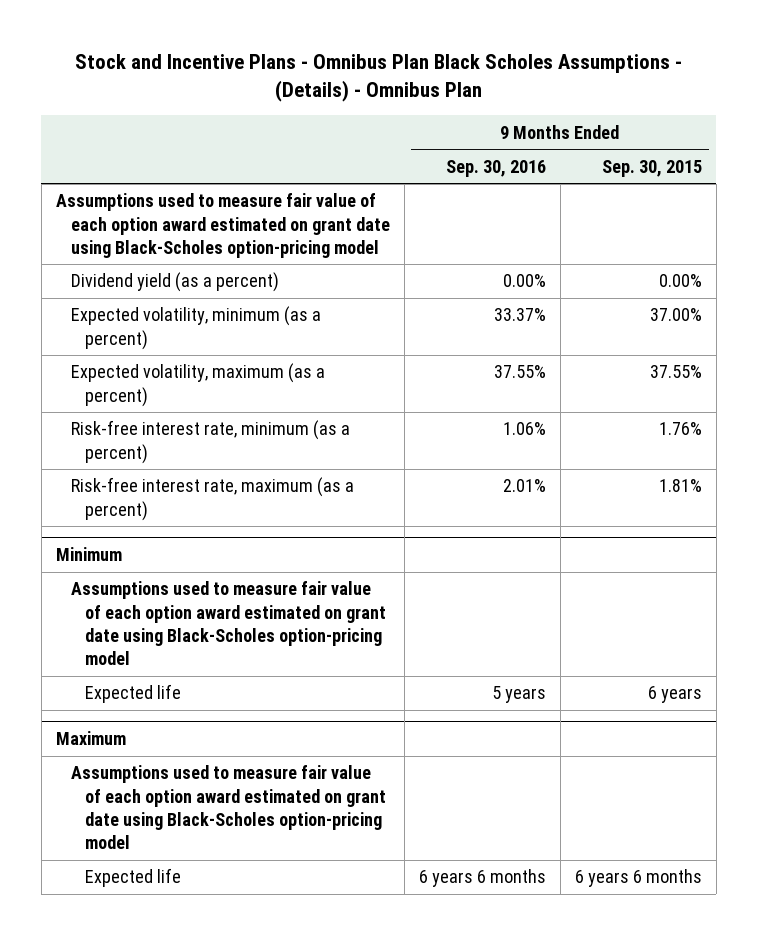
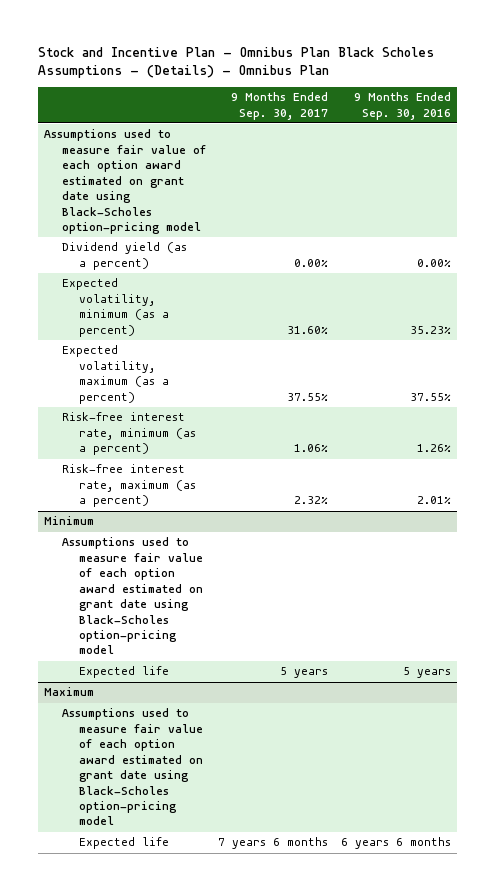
[74,54,682,103] Stock and Incentive Plans - Omnibus Plan Black Scholes Assumptions - (Details) - Omnibus Plan -> [38,46,435,79] Stock and Incentive Plan - Omnibus Plan Black Scholes Assumptions - (Details) - Omnibus Plan
[601,159,702,177] Sep. 30, 2015 -> none
none -> [231,92,329,120] 9 Months Ended Sep. 30, 2017
[493,308,546,322] 33.37% -> [409,325,451,334] 35.23%
[502,422,546,436] 1.06% -> [416,444,451,453] 1.26%

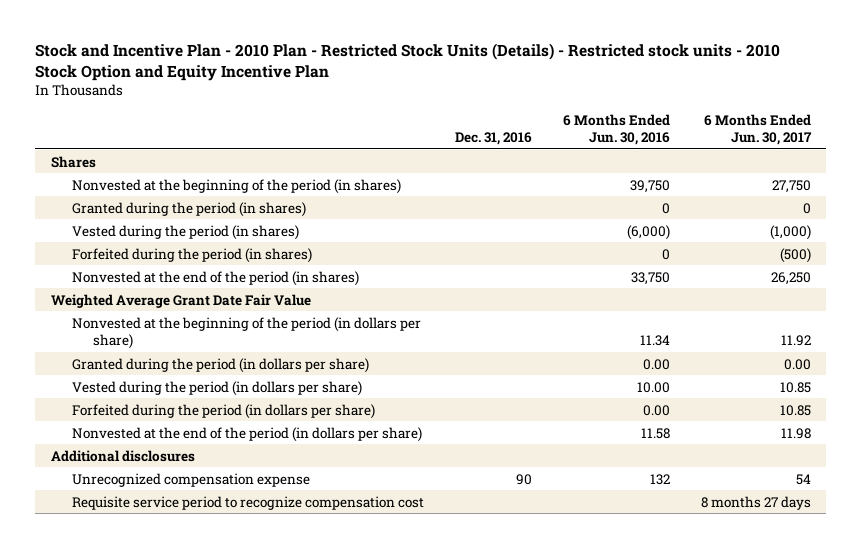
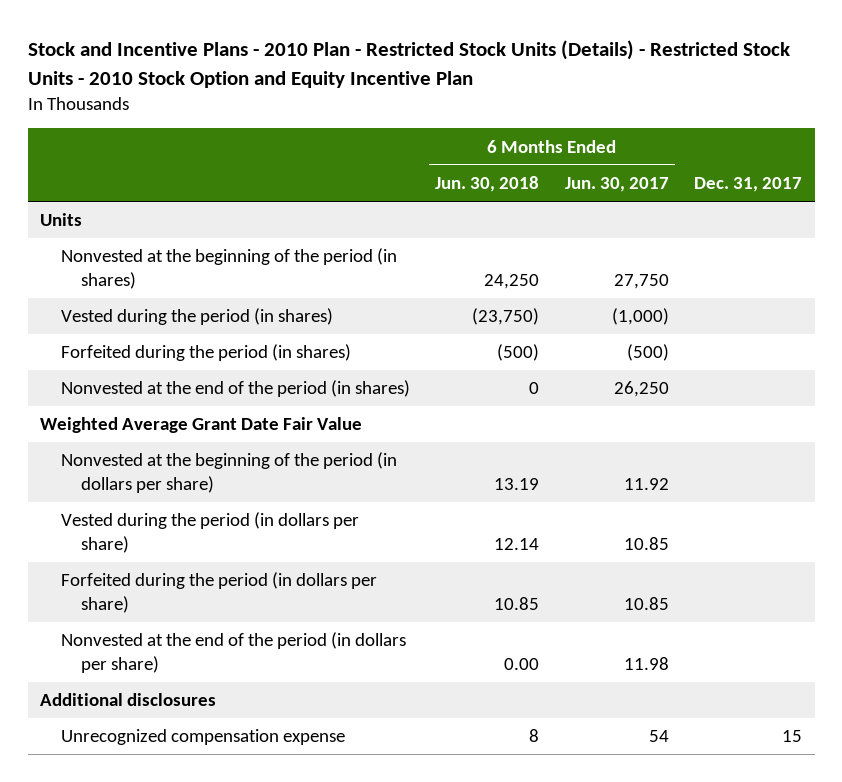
[35,43,781,81] Stock and Incentive Plan - 2010 Plan - Restricted Stock Units (Details) - Restricted stock units - 2010 Stock Option and Equity Incentive Plan -> [27,40,790,89] Stock and Incentive Plans - 2010 Plan - Restricted Stock Units (Details) - Restricted Stock Units - 2010 Stock Option and Equity Incentive Plan
[454,132,532,146] Dec. 31, 2016 -> none
[562,113,670,146] 6 Months Ended Jun. 30, 2016 -> none
none -> [435,175,540,192] Jun. 30, 2018
none -> [693,176,802,192] Dec. 31, 2017
[50,155,96,168] Shares -> [40,213,83,227] Units
[71,201,306,217] Granted during the period (in shares) -> none
[71,357,369,373] Granted during the period (in dollars per share) -> none
[71,495,424,510] Requisite service period to recognize compensation cost -> none

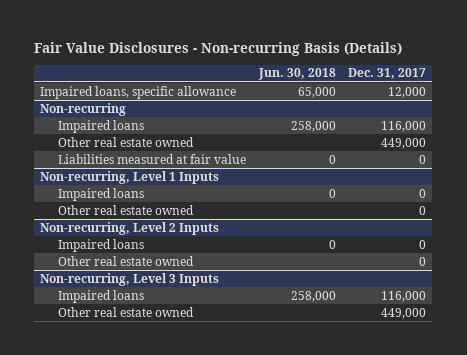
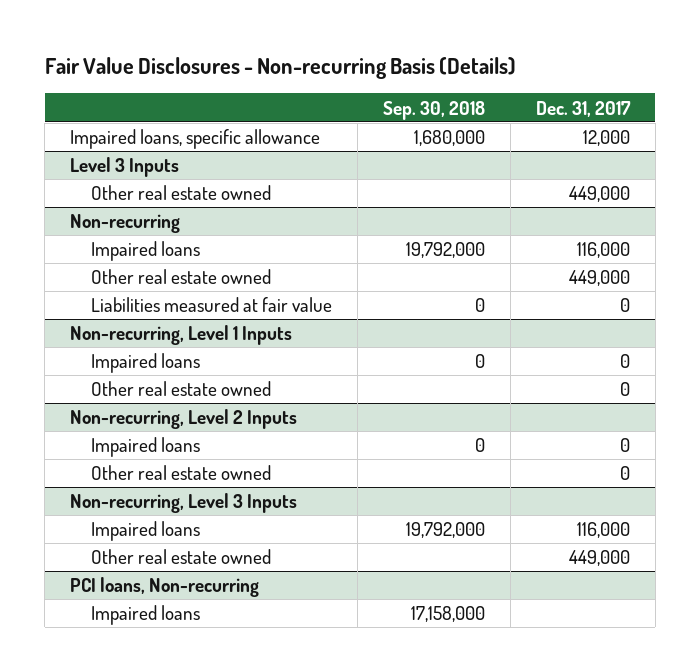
[257,68,336,81] Jun. 30, 2018 -> none
none -> [382,100,485,120] Sep. 30, 2018
none -> [70,157,180,178] Level 3 Inputs
none -> [91,185,272,201] Other real estate owned
none -> [70,577,260,598] PCI loans, Non-recurring
none -> [91,605,201,626] Impaired loans

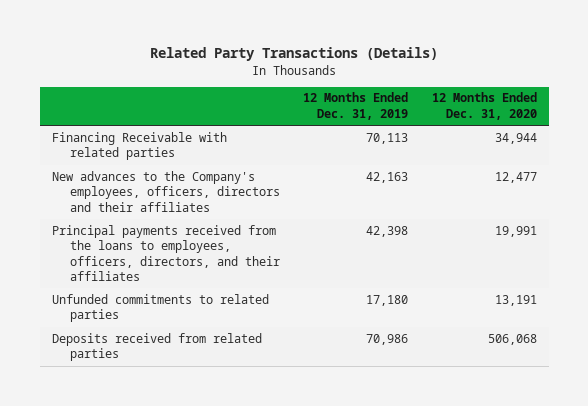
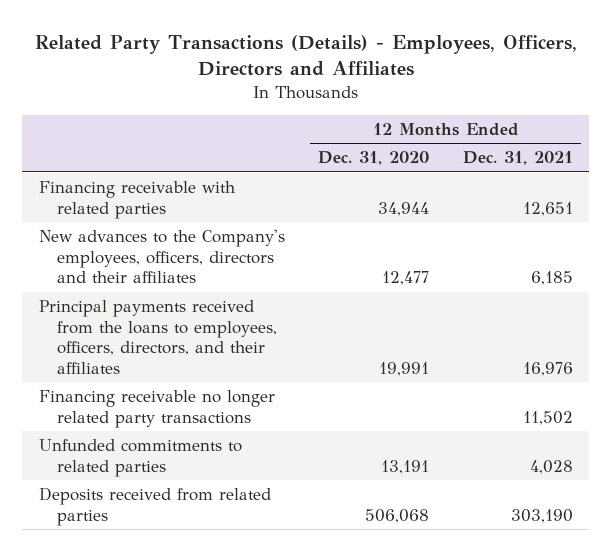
[150,47,439,62] Related Party Transactions (Details) -> [34,34,577,76] Related Party Transactions (Details) - Employees, Officers, Directors and Affiliates
[303,92,409,120] 12 Months Ended Dec. 31, 2019 -> none
none -> [462,151,573,166] Dec. 31, 2021
[51,131,227,161] Financing Receivable with related parties -> [39,181,236,219] Financing receivable with related parties
none -> [39,390,276,428] Financing receivable no longer related party transactions

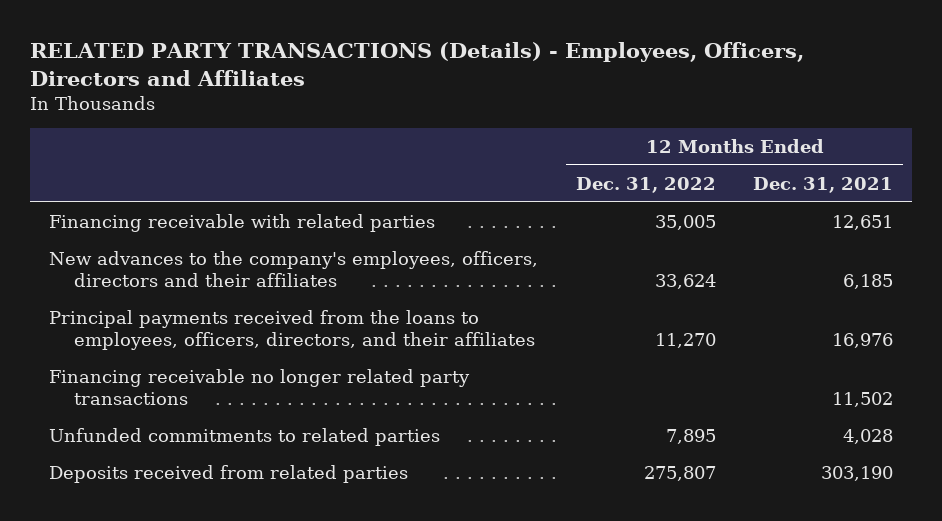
[34,34,577,76] Related Party Transactions (Details) - Employees, Officers, Directors and Affiliates -> [30,41,805,86] RELATED PARTY TRANSACTIONS (Details) - Employees, Officers, Directors and Affiliates
[318,151,430,166] Dec. 31, 2020 -> none
none -> [575,176,716,193] Dec. 31, 2022
[39,229,286,284] New advances to the Company's employees, officers, directors and their affiliates -> [48,250,538,288] New advances to the company's employees, officers, directors and their affiliates

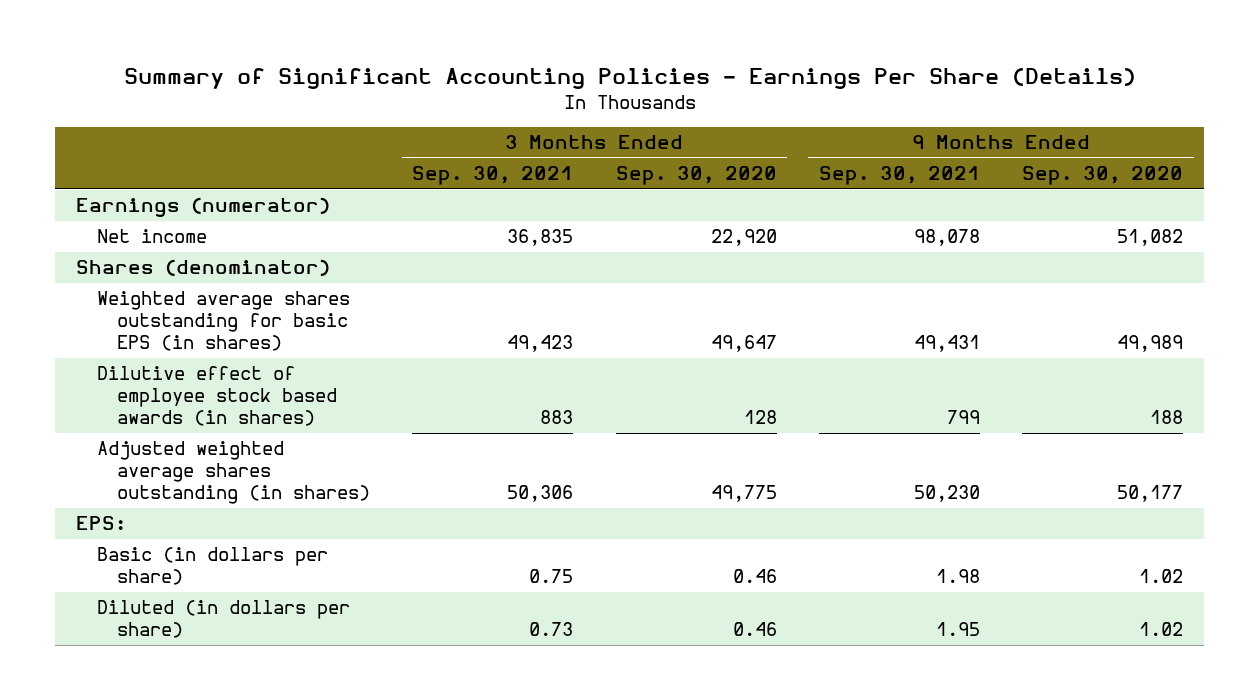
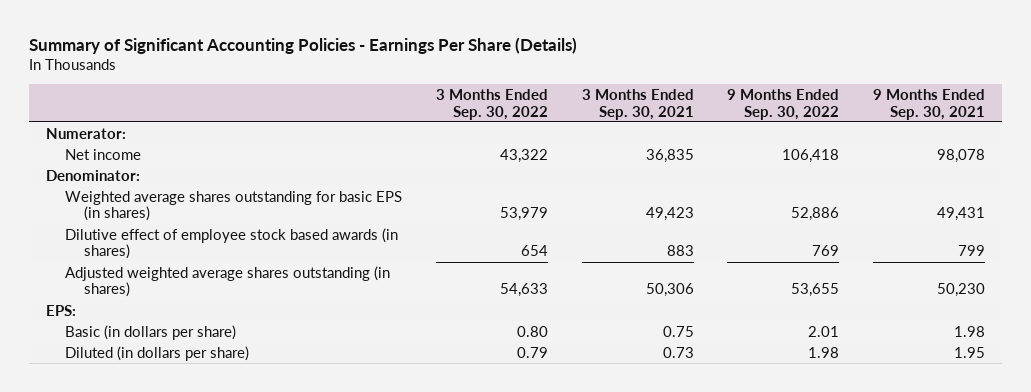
[615,166,777,186] Sep. 30, 2020 -> none
[1022,166,1184,186] Sep. 30, 2020 -> none
none -> [435,89,548,120] 3 Months Ended Sep. 30, 2022
none -> [727,89,840,120] 9 Months Ended Sep. 30, 2022
[76,197,331,218] Earnings (numerator) -> [45,127,126,139] Numerator:
[76,259,331,277] Shares (denominator) -> [45,169,140,181] Denominator:

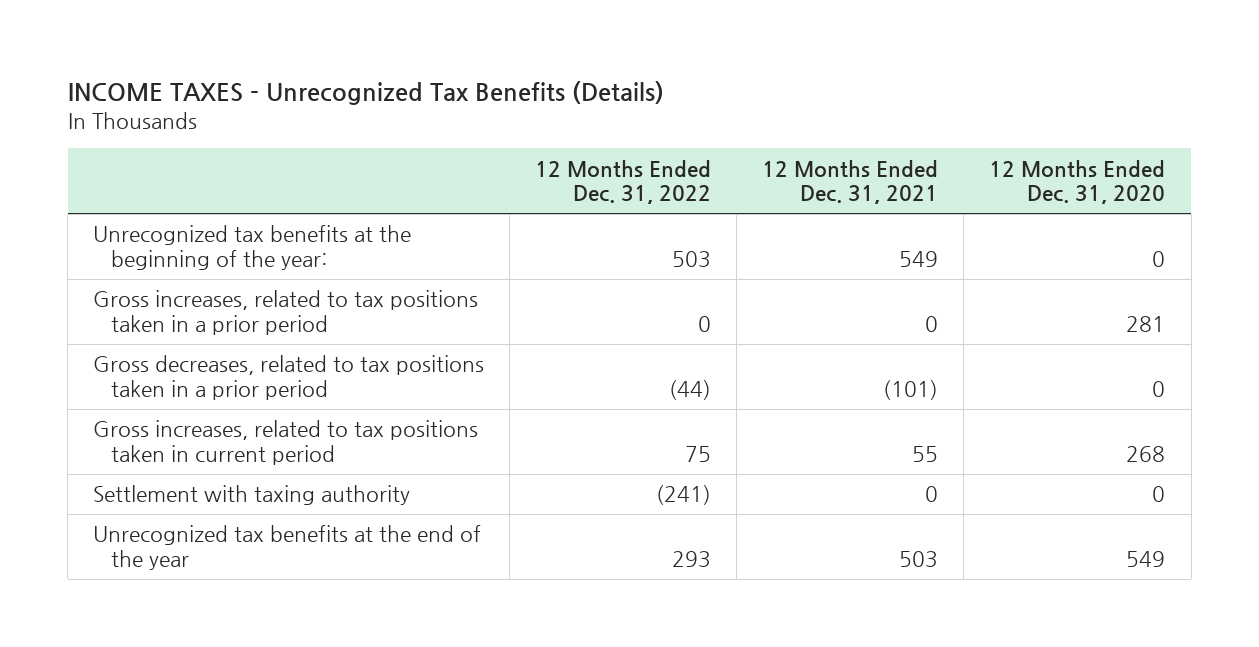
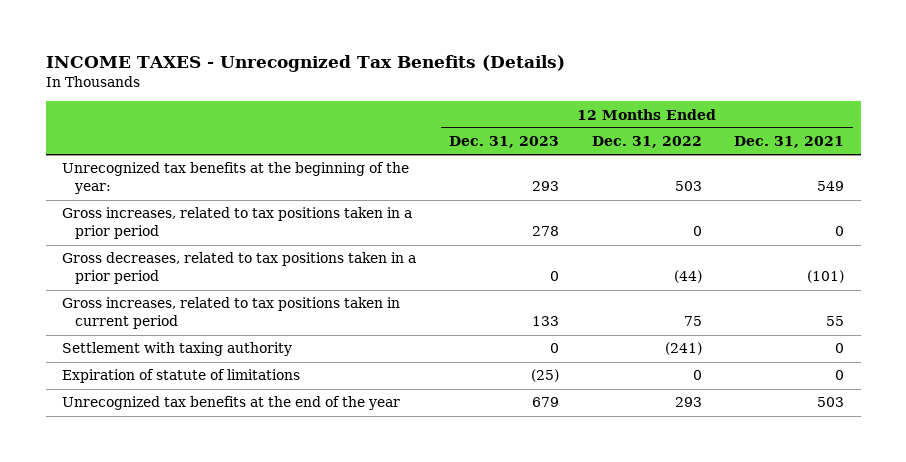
[989,159,1166,205] 12 Months Ended Dec. 31, 2020 -> none
none -> [448,136,559,149] Dec. 31, 2023
none -> [61,369,300,384] Expiration of statute of limitations

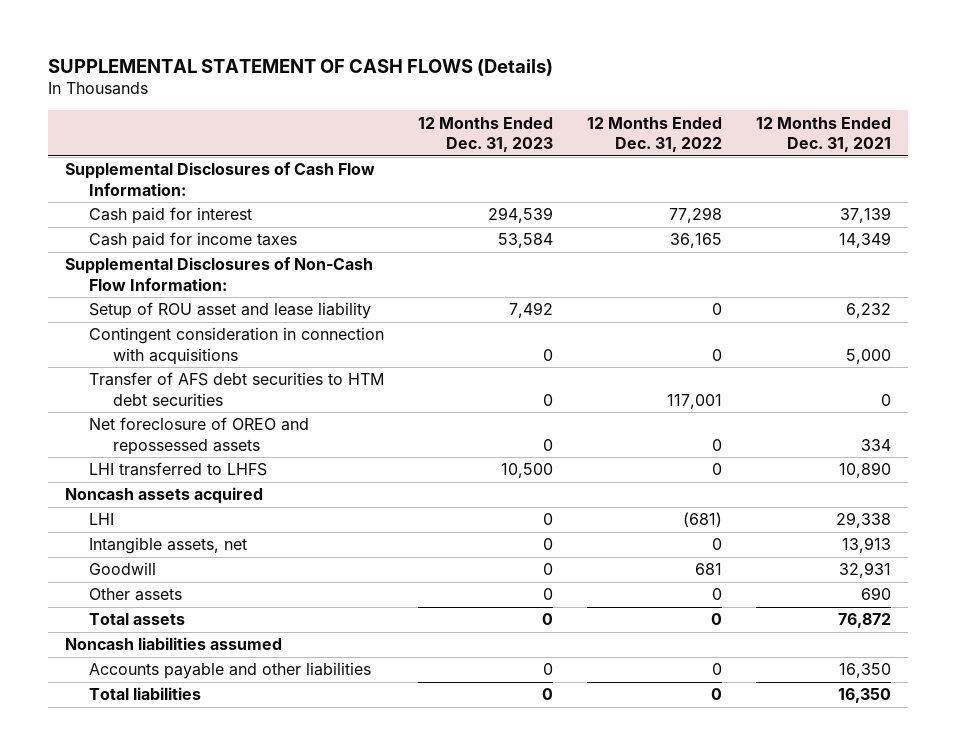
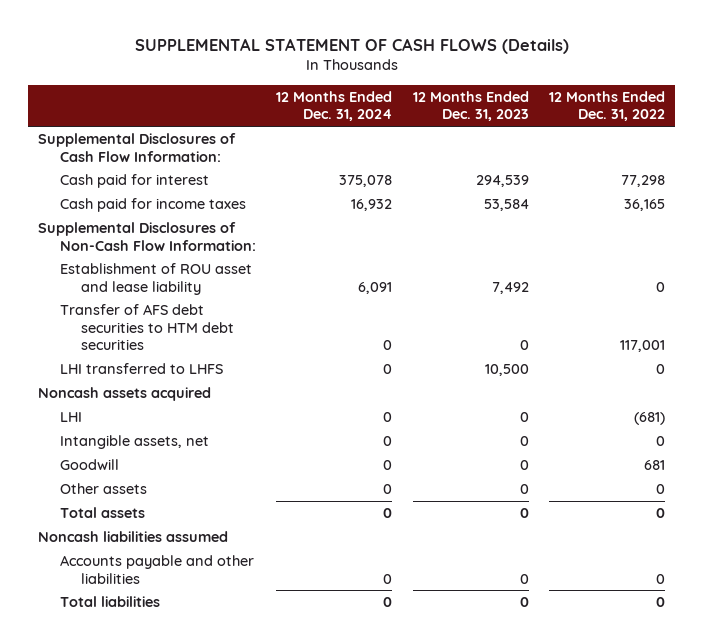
[755,116,891,153] 12 Months Ended Dec. 31, 2021 -> none
none -> [276,90,393,122] 12 Months Ended Dec. 31, 2024
[88,327,384,365] Contingent consideration in connection with acquisitions -> none
[88,302,371,320] Setup of ROU asset and lease liability -> [59,263,252,295] Establishment of ROU asset and lease liability
[88,417,309,455] Net foreclosure of OREO and repossessed assets -> none

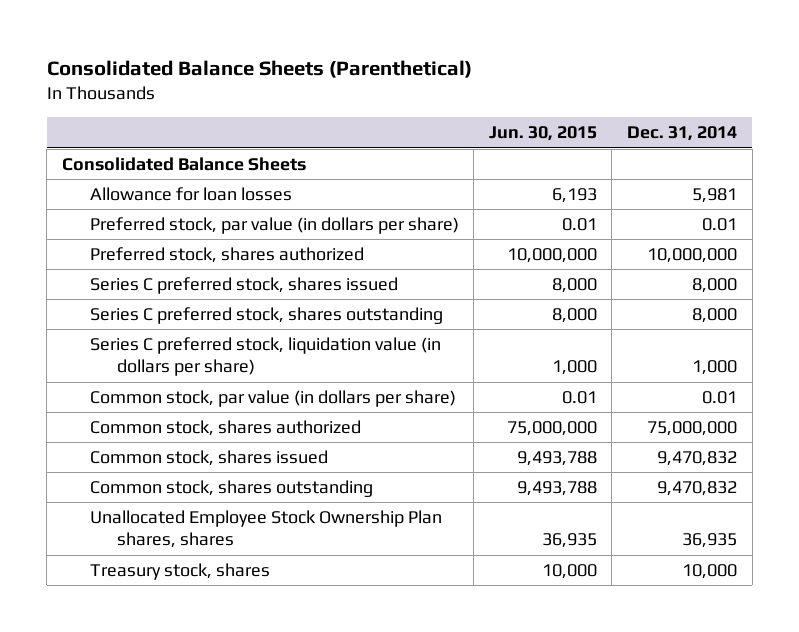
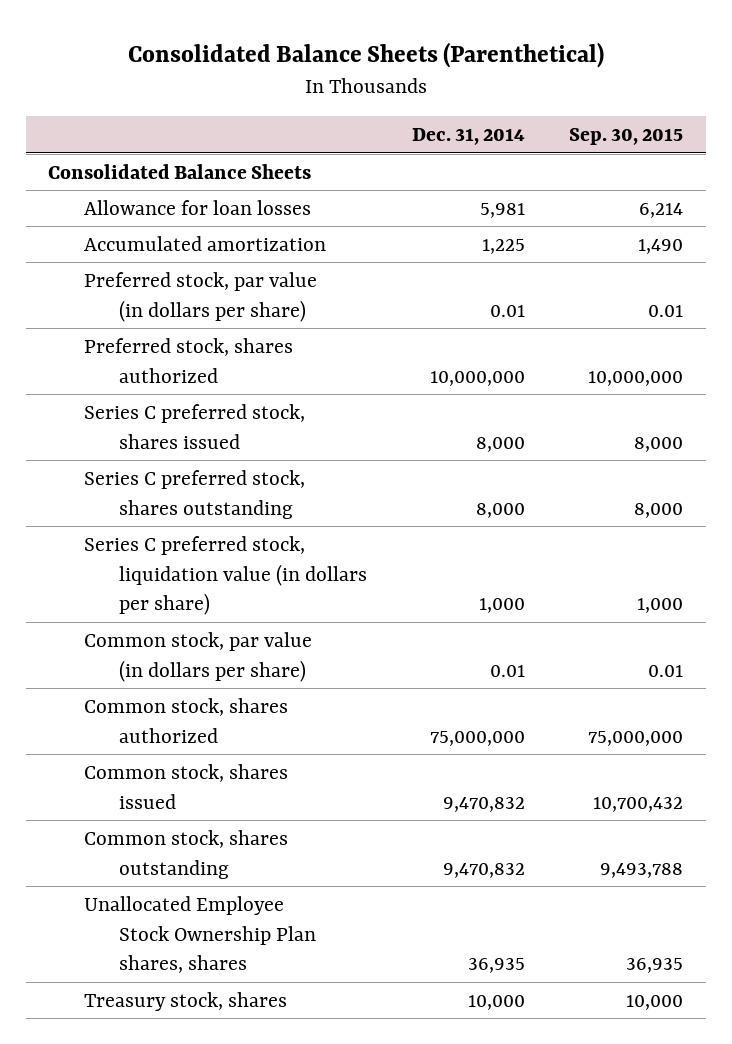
[488,126,597,142] Jun. 30, 2015 -> none
none -> [569,128,684,146] Sep. 30, 2015
none -> [83,235,326,251] Accumulated amortization

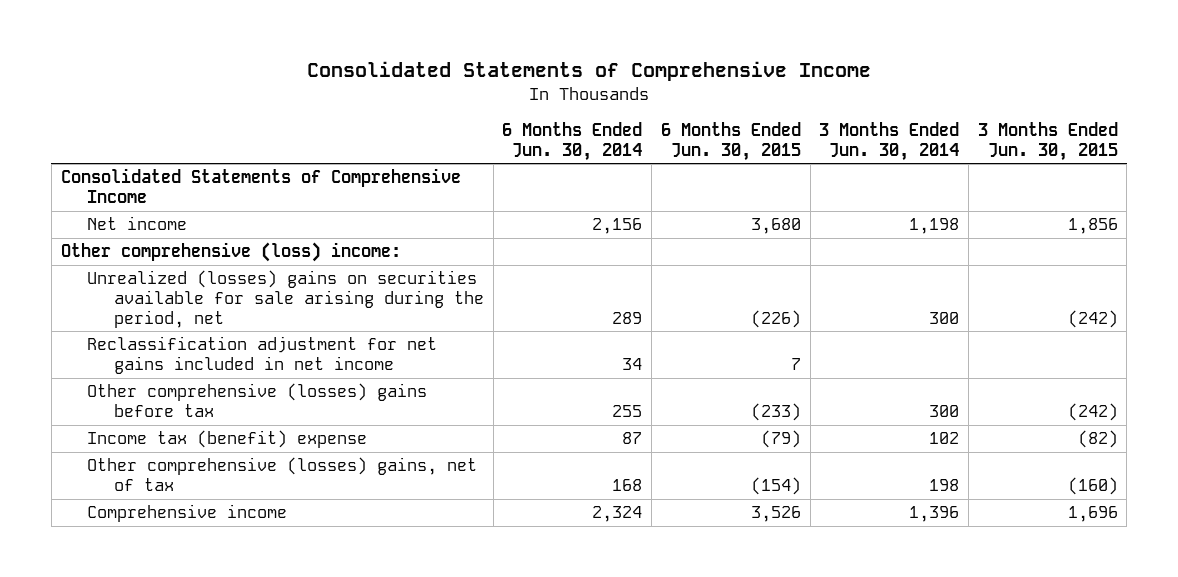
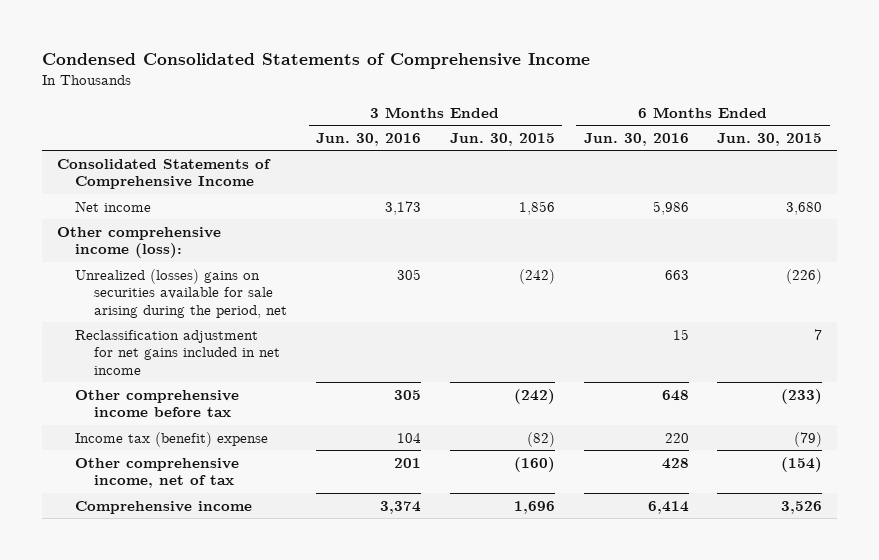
[307,61,872,82] Consolidated Statements of Comprehensive Income -> [42,53,591,70] Condensed Consolidated Statements of Comprehensive Income
[502,122,643,161] 6 Months Ended Jun. 30, 2014 -> none
[819,122,960,161] 3 Months Ended Jun. 30, 2014 -> none
none -> [315,132,421,146] Jun. 30, 2016
none -> [583,132,689,146] Jun. 30, 2016
[60,242,401,263] Other comprehensive (loss) income: -> [56,226,221,259] Other comprehensive income (loss):
[87,383,428,418] Other comprehensive (losses) gains before tax -> [75,389,240,418] Other comprehensive income before tax
[87,457,478,492] Other comprehensive (losses) gains, net of tax -> [75,457,240,489] Other comprehensive income, net of tax

